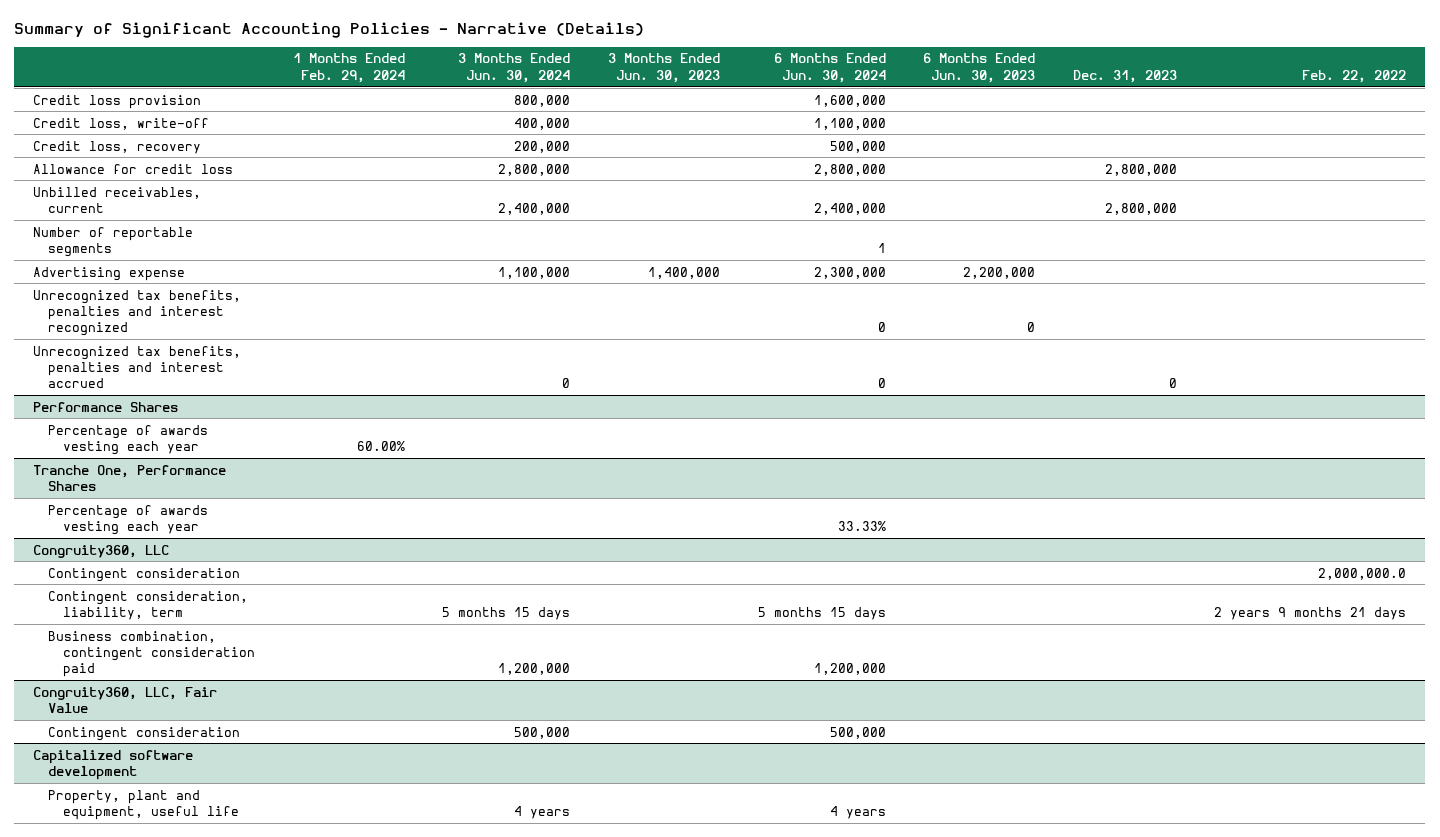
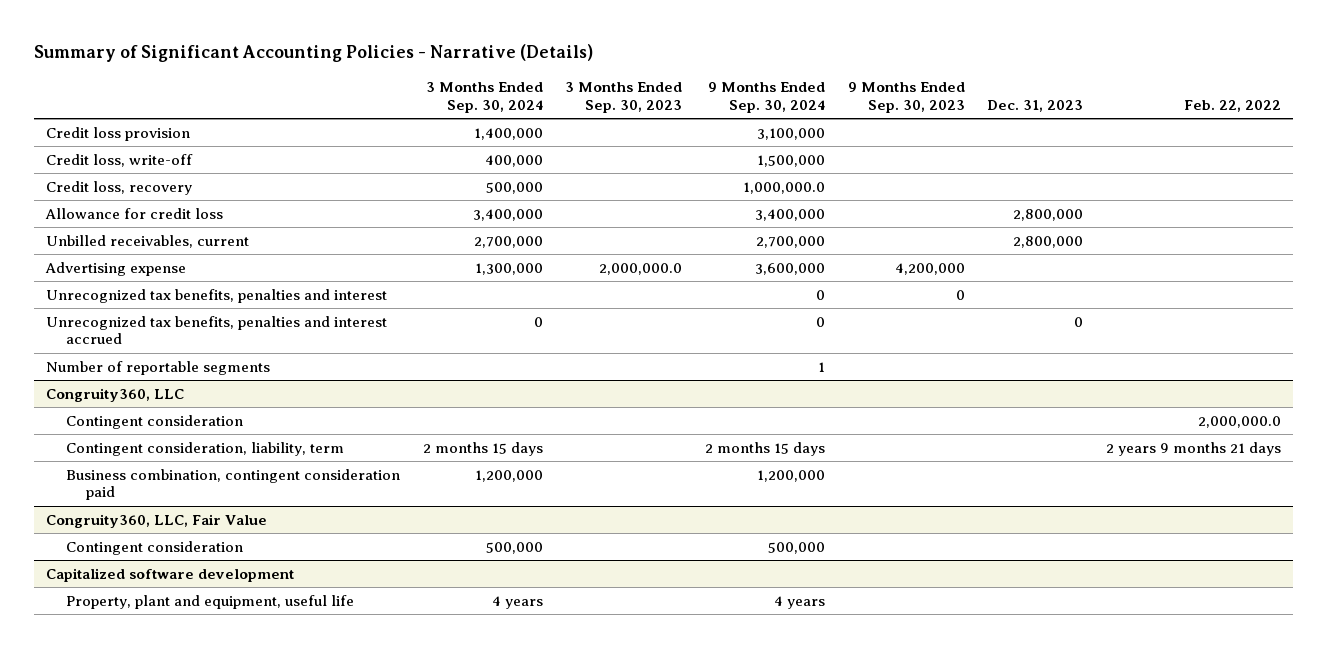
[292,53,405,83] 1 Months Ended Feb. 29, 2024 -> none
[458,53,571,83] 3 Months Ended Jun. 30, 2024 -> none
[607,53,720,83] 3 Months Ended Jun. 30, 2023 -> none
[773,53,886,83] 6 Months Ended Jun. 30, 2024 -> none
[923,53,1036,83] 6 Months Ended Jun. 30, 2023 -> none
none -> [425,82,543,113] 3 Months Ended Sep. 30, 2024
none -> [565,82,683,113] 3 Months Ended Sep. 30, 2023
none -> [707,82,825,113] 9 Months Ended Sep. 30, 2024
none -> [847,82,965,113] 9 Months Ended Sep. 30, 2023
[33,289,242,337] Unrecognized tax benefits, penalties and interest recognized -> [45,288,387,303] Unrecognized tax benefits, penalties and interest
[33,401,179,412] Performance Shares -> none
[48,424,209,456] Percentage of awards vesting each year -> none
[33,464,227,492] Tranche One, Performance Shares -> none
[48,504,209,536] Percentage of awards vesting each year -> none
[33,226,194,258] Number of reportable segments -> [45,360,270,375] Number of reportable segments

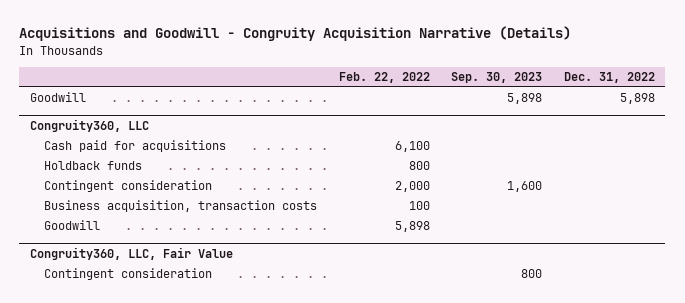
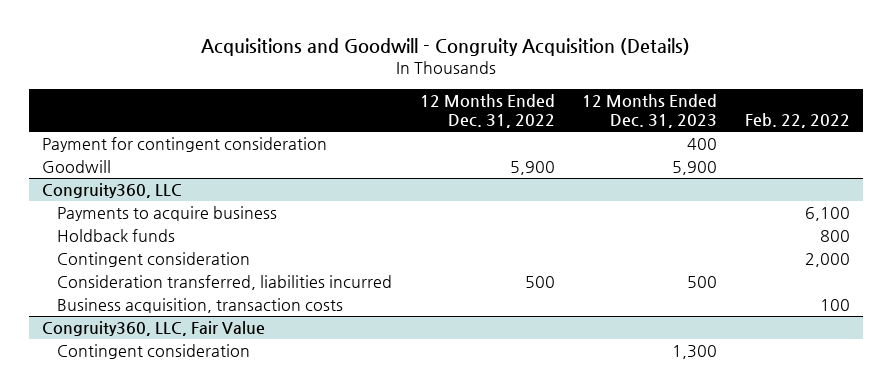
[19,26,572,42] Acquisitions and Goodwill - Congruity Acquisition Narrative (Details) -> [200,38,690,57] Acquisitions and Goodwill - Congruity Acquisition (Details)
[451,72,543,84] Sep. 30, 2023 -> none
[563,72,655,84] Dec. 31, 2022 -> none
none -> [419,93,555,128] 12 Months Ended Dec. 31, 2022
none -> [582,93,718,128] 12 Months Ended Dec. 31, 2023
none -> [42,137,328,153] Payment for contingent consideration
[44,140,227,153] Cash paid for acquisitions -> [57,206,278,222] Payments to acquire business
none -> [57,275,393,291] Consideration transferred, liabilities incurred
[44,220,101,231] Goodwill -> none

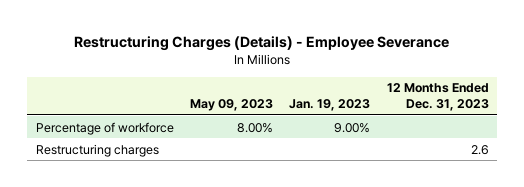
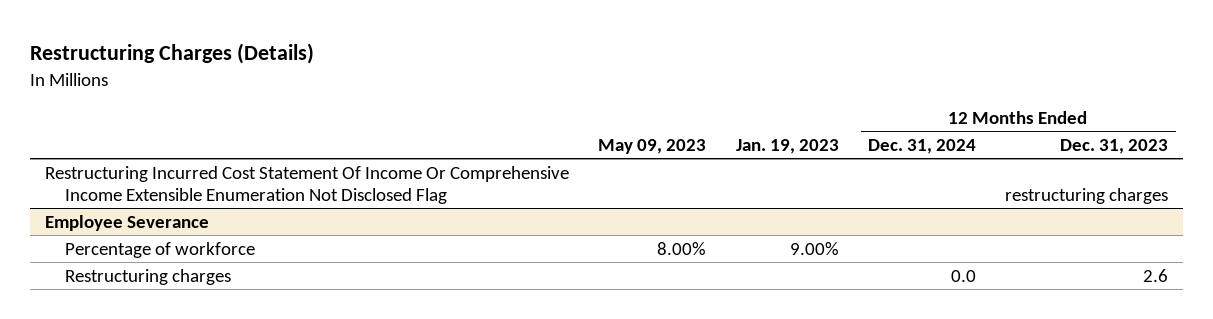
[74,35,450,51] Restructuring Charges (Details) - Employee Severance -> [30,42,315,64] Restructuring Charges (Details)
none -> [867,138,976,154] Dec. 31, 2024
[35,121,174,135] Percentage of workforce -> none
[35,143,159,157] Restructuring charges -> none
none -> [45,165,570,204] Restructuring Incurred Cost Statement Of Income Or Comprehensive Income Extensible Enumeration Not Disclosed Flag
none -> [45,214,210,231] Employee Severance
none -> [65,241,256,258] Percentage of workforce
none -> [65,268,232,285] Restructuring charges

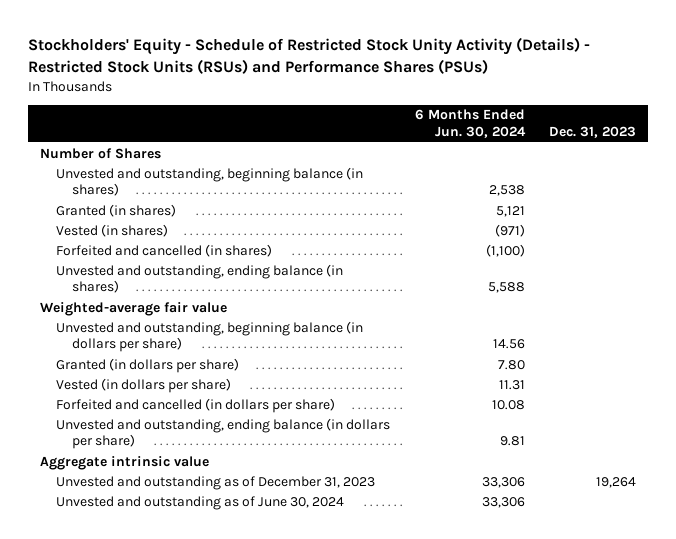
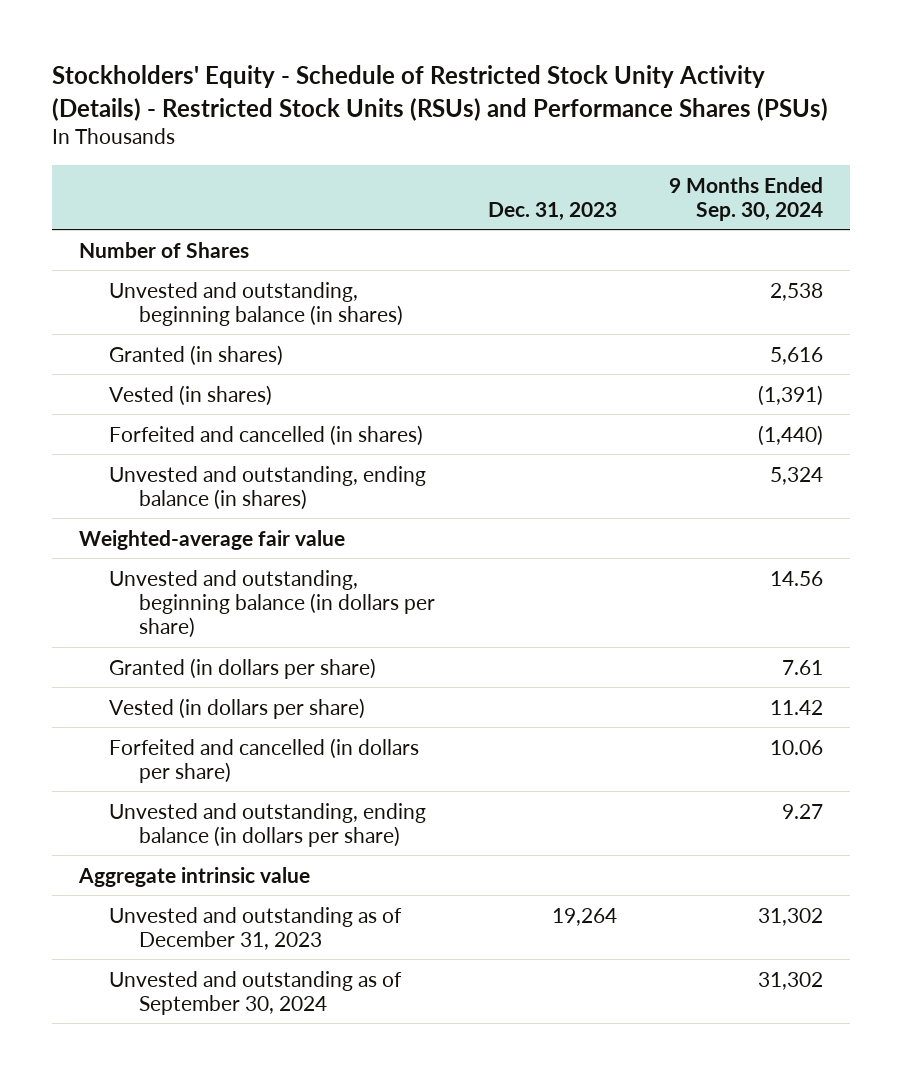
[414,109,526,138] 6 Months Ended Jun. 30, 2024 -> none
none -> [669,176,824,221] 9 Months Ended Sep. 30, 2024
[56,495,345,510] Unvested and outstanding as of June 30, 2024 -> [109,970,403,1015] Unvested and outstanding as of September 30, 2024

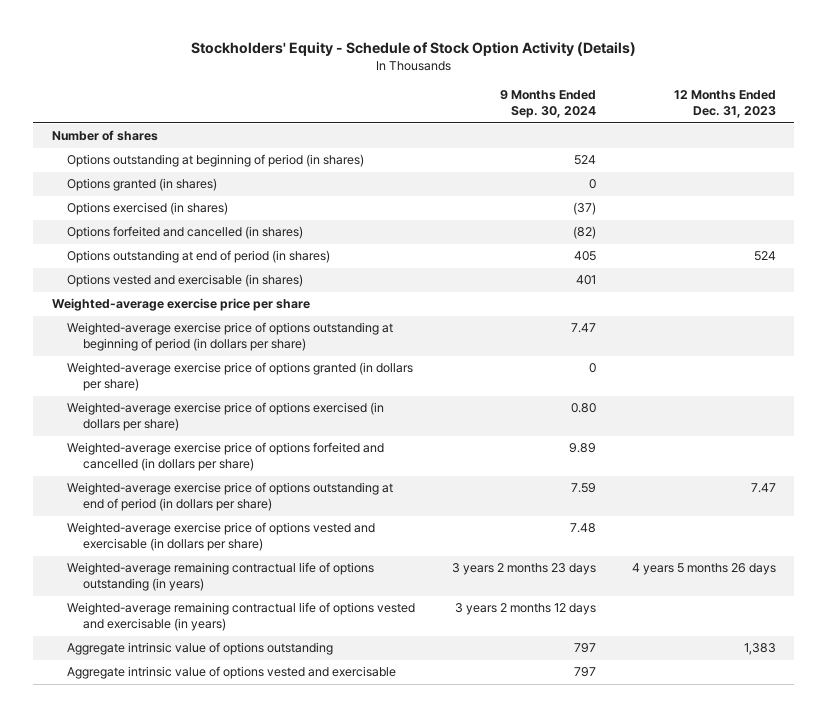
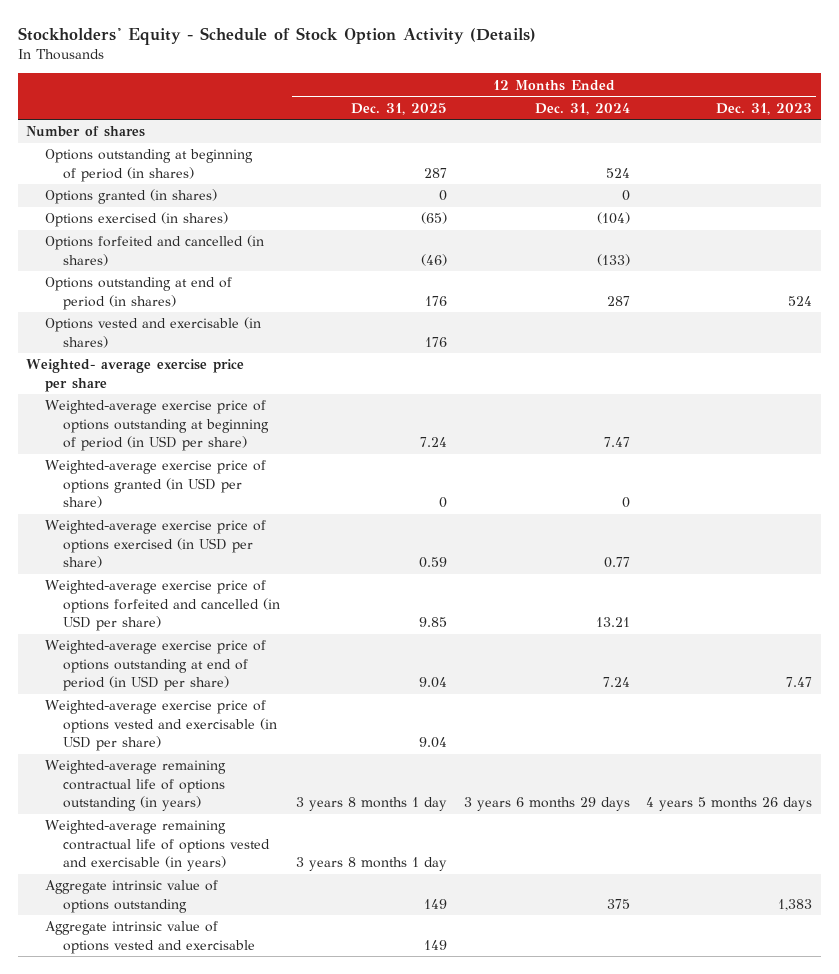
[499,90,596,119] 9 Months Ended Sep. 30, 2024 -> none
none -> [351,102,448,115] Dec. 31, 2025
none -> [534,102,630,115] Dec. 31, 2024
[51,298,310,312] Weighted-average exercise price per share -> [26,359,245,392] Weighted- average exercise price per share
[67,322,394,352] Weighted-average exercise price of options outstanding at beginning of period (in dollars per share) -> [44,400,270,452] Weighted-average exercise price of options outstanding at beginning of period (in USD per share)
[67,362,414,392] Weighted-average exercise price of options granted (in dollars per share) -> [44,460,266,509] Weighted-average exercise price of options granted (in USD per share)
[67,402,385,432] Weighted-average exercise price of options exercised (in dollars per share) -> [44,520,266,569] Weighted-average exercise price of options exercised (in USD per share)
[67,442,385,472] Weighted-average exercise price of options forfeited and cancelled (in dollars per share) -> [44,580,281,632] Weighted-average exercise price of options forfeited and cancelled (in USD per share)
[67,482,394,512] Weighted-average exercise price of options outstanding at end of period (in dollars per share) -> [44,640,266,692] Weighted-average exercise price of options outstanding at end of period (in USD per share)
[67,522,376,552] Weighted-average exercise price of options vested and exercisable (in dollars per share) -> [44,700,278,752] Weighted-average exercise price of options vested and exercisable (in USD per share)

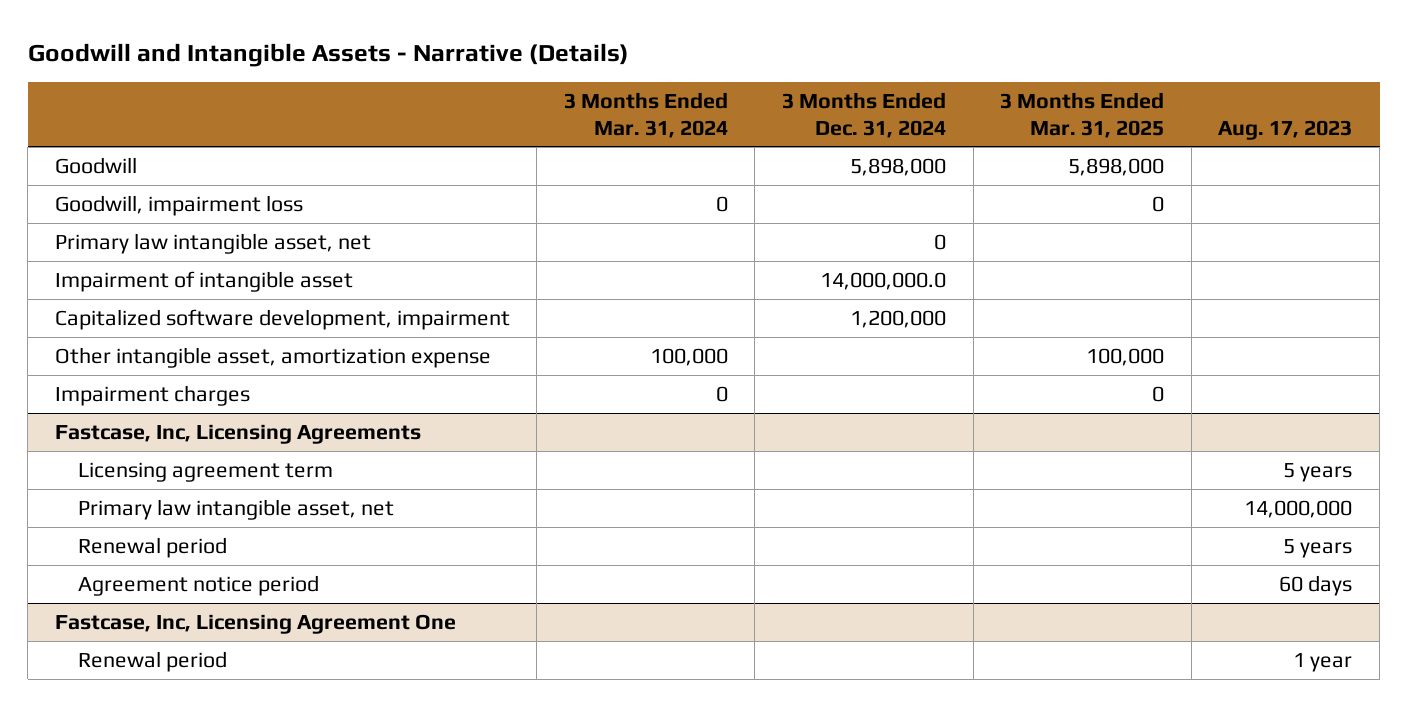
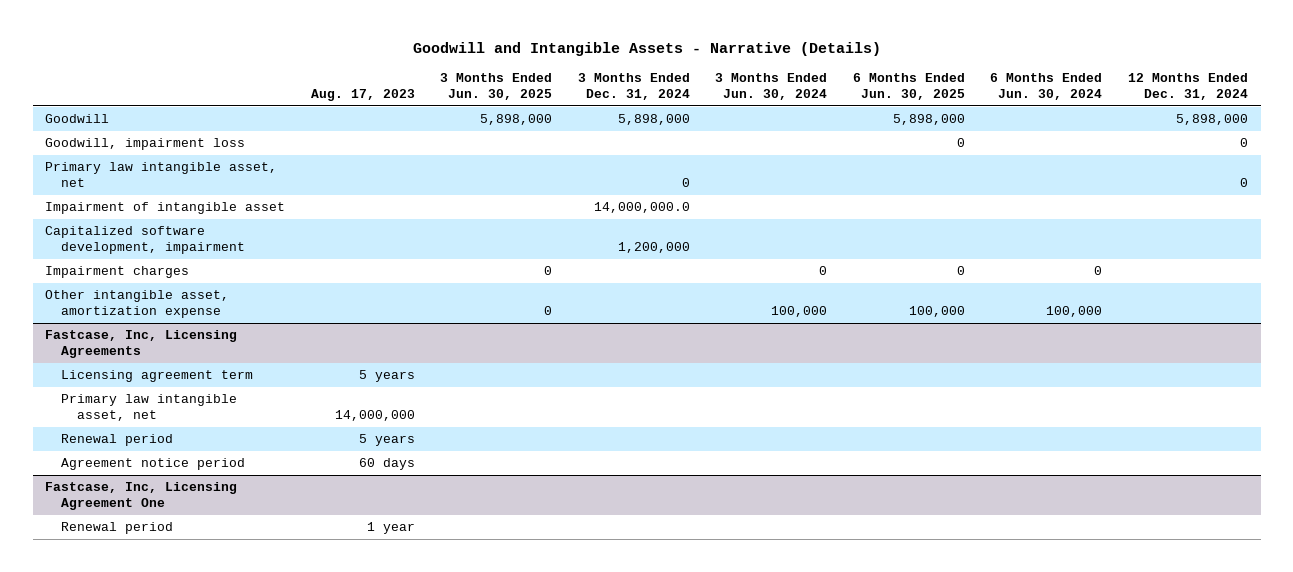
[563,91,728,138] 3 Months Ended Mar. 31, 2024 -> none
[1000,91,1165,138] 3 Months Ended Mar. 31, 2025 -> none
none -> [440,72,553,100] 3 Months Ended Jun. 30, 2025
none -> [715,72,828,100] 3 Months Ended Jun. 30, 2024
none -> [852,72,965,100] 6 Months Ended Jun. 30, 2025
none -> [990,72,1103,100] 6 Months Ended Jun. 30, 2024
none -> [1127,72,1248,100] 12 Months Ended Dec. 31, 2024
[54,346,491,368] Other intangible asset, amortization expense -> [45,290,230,319] Other intangible asset, amortization expense

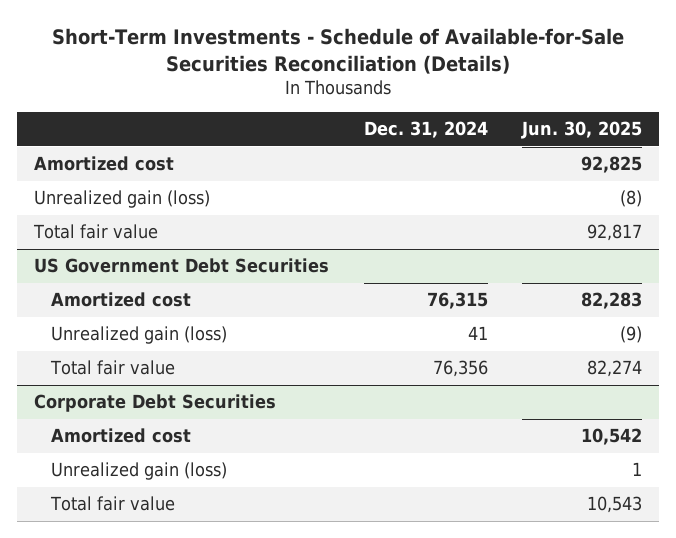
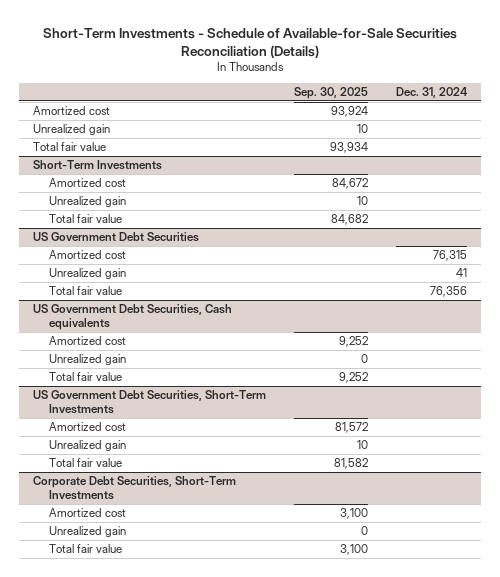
[520,120,642,139] Jun. 30, 2025 -> none
none -> [294,87,369,100] Sep. 30, 2025
[34,190,211,209] Unrealized gain (loss) -> [33,124,111,136] Unrealized gain
none -> [33,160,163,171] Short-Term Investments
none -> [49,178,127,188] Amortized cost
none -> [49,196,127,208] Unrealized gain
none -> [49,214,123,224] Total fair value
[50,326,227,345] Unrealized gain (loss) -> [49,268,127,280] Unrealized gain
none -> [33,304,233,331] US Government Debt Securities, Cash equivalents
none -> [49,336,127,346] Amortized cost
none -> [49,354,127,366] Unrealized gain
none -> [49,372,123,382] Total fair value
none -> [33,390,267,415] US Government Debt Securities, Short-Term Investments
none -> [49,422,127,432] Amortized cost
none -> [49,440,127,452] Unrealized gain
none -> [49,458,123,468] Total fair value
[34,394,277,413] Corporate Debt Securities -> [33,476,237,501] Corporate Debt Securities, Short-Term Investments
[50,462,227,481] Unrealized gain (loss) -> [49,526,127,538] Unrealized gain

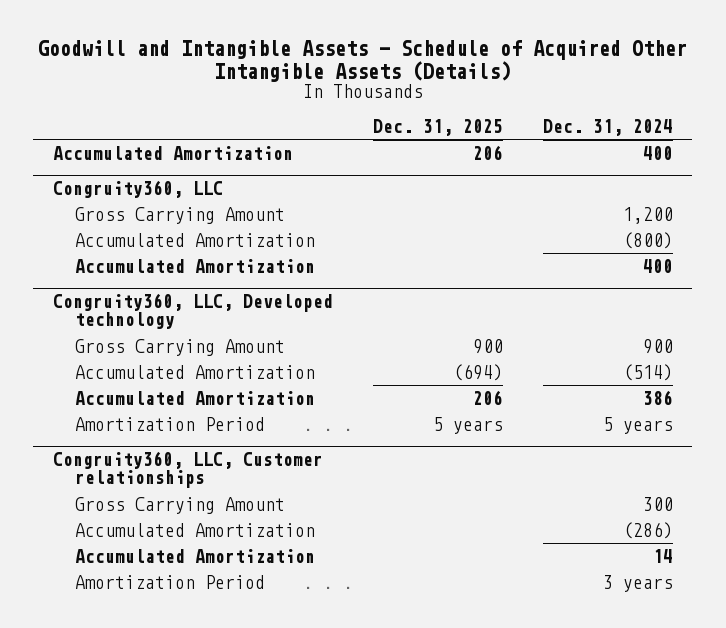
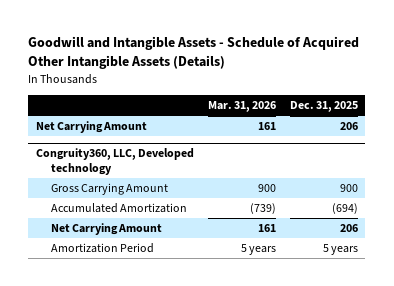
[542,118,673,136] Dec. 31, 2024 -> none
none -> [207,101,276,113] Mar. 31, 2026
[53,179,224,198] Congruity360, LLC -> none
[74,206,285,224] Gross Carrying Amount -> none
[74,232,315,247] Accumulated Amortization -> none
[74,258,315,273] Accumulated Amortization -> none
[53,145,294,160] Accumulated Amortization -> [35,121,147,134] Net Carrying Amount
[74,390,315,405] Accumulated Amortization -> [51,223,163,236] Net Carrying Amount
[53,450,324,489] Congruity360, LLC, Customer relationships -> none
[74,496,285,514] Gross Carrying Amount -> none
[74,522,315,537] Accumulated Amortization -> none
[74,548,315,563] Accumulated Amortization -> none
[74,574,265,589] Amortization Period -> none

